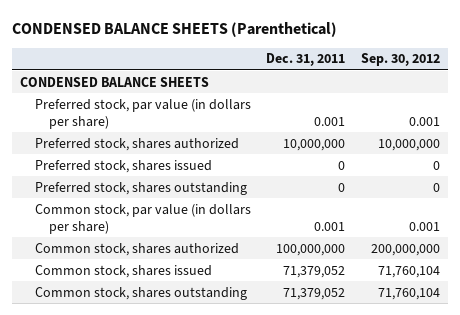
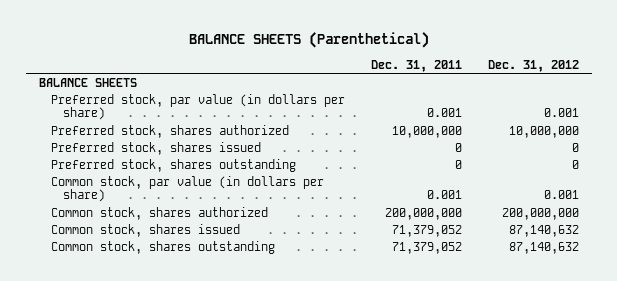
[12,21,338,37] CONDENSED BALANCE SHEETS (Parenthetical) -> [188,32,429,49] BALANCE SHEETS (Parenthetical)
[361,53,441,67] Sep. 30, 2012 -> none
none -> [487,59,579,72] Dec. 31, 2012
[20,76,210,87] CONDENSED BALANCE SHEETS -> [38,77,137,87] BALANCE SHEETS
[276,243,346,256] 100,000,000 -> [384,207,462,220] 200,000,000

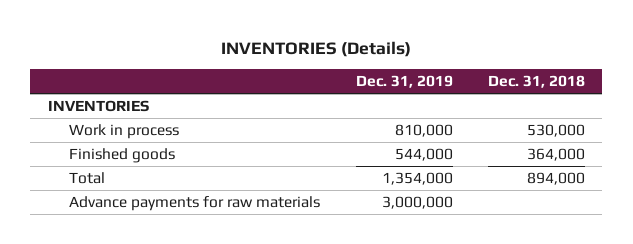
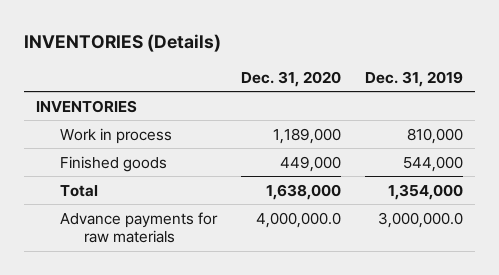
[487,75,585,89] Dec. 31, 2018 -> none
none -> [240,70,341,87] Dec. 31, 2020
[381,195,453,209] 3,000,000 -> [378,211,464,228] 3,000,000.0

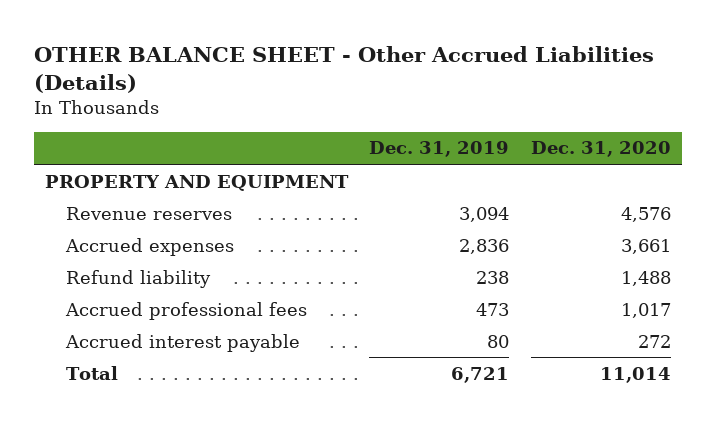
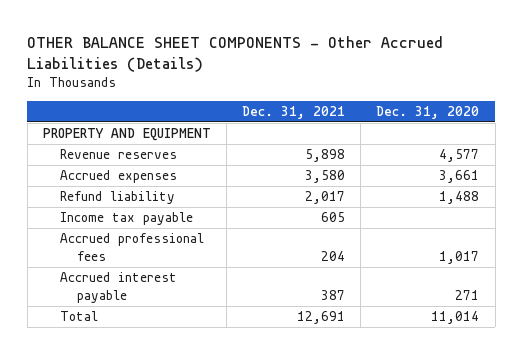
[34,45,655,93] OTHER BALANCE SHEET - Other Accrued Liabilities (Details) -> [27,36,444,73] OTHER BALANCE SHEET COMPONENTS - Other Accrued Liabilities (Details)
[369,141,510,158] Dec. 31, 2019 -> none
none -> [242,106,346,120] Dec. 31, 2021
[620,206,671,222] 4,576 -> [439,149,480,163] 4,577
none -> [60,212,194,226] Income tax payable
[637,334,671,348] 272 -> [455,289,480,300] 271

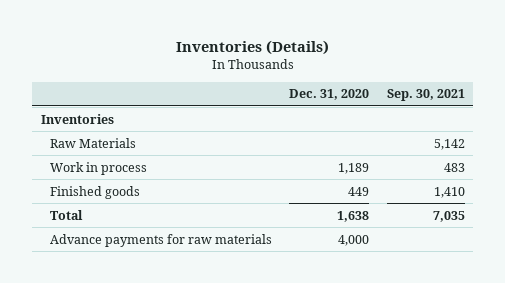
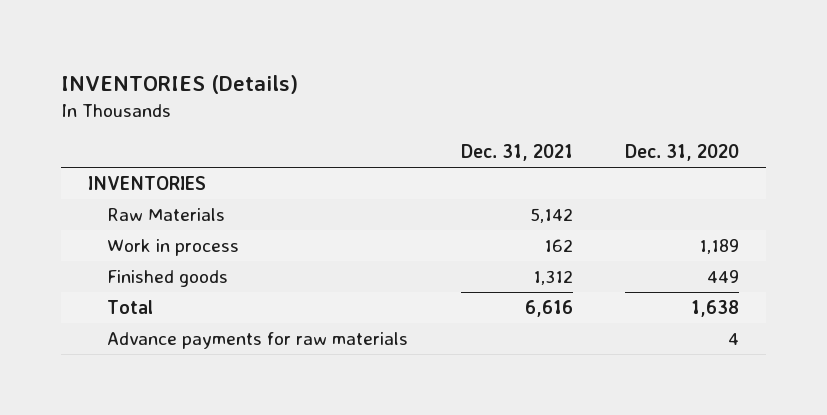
[175,39,329,55] Inventories (Details) -> [61,75,299,95] INVENTORIES (Details)
[386,89,465,102] Sep. 30, 2021 -> none
none -> [460,144,573,162] Dec. 31, 2021
[40,113,114,124] Inventories -> [87,176,206,191] INVENTORIES
[338,234,370,246] 4,000 -> [728,333,740,346] 4

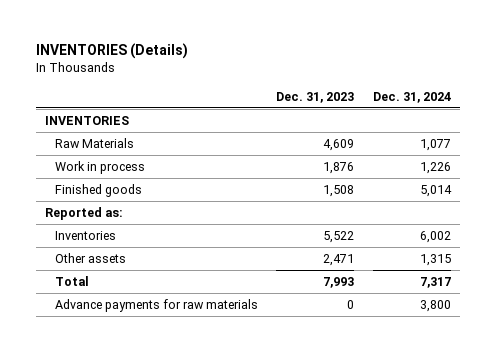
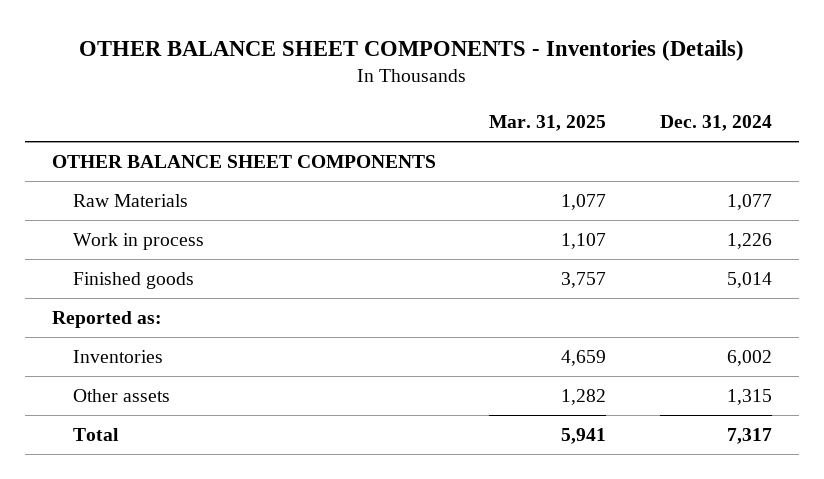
[36,43,189,60] INVENTORIES (Details) -> [78,39,744,61] OTHER BALANCE SHEET COMPONENTS - Inventories (Details)
[276,91,355,103] Dec. 31, 2023 -> none
none -> [489,114,607,131] Mar. 31, 2025
[45,115,130,125] INVENTORIES -> none
none -> [51,154,436,168] OTHER BALANCE SHEET COMPONENTS
[54,298,258,312] Advance payments for raw materials -> none

